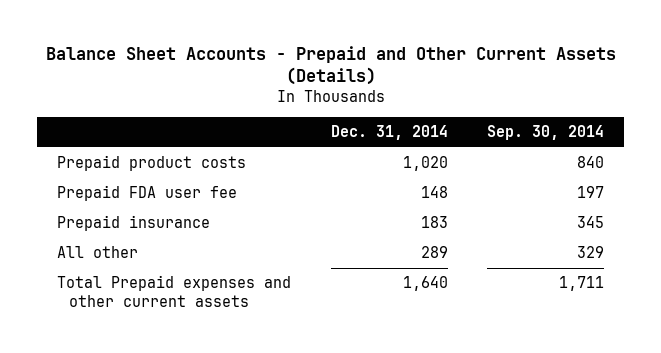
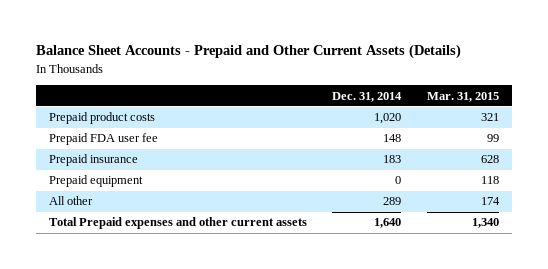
[487,125,605,141] Sep. 30, 2014 -> none
none -> [427,91,500,102] Mar. 31, 2015
none -> [48,175,143,188] Prepaid equipment

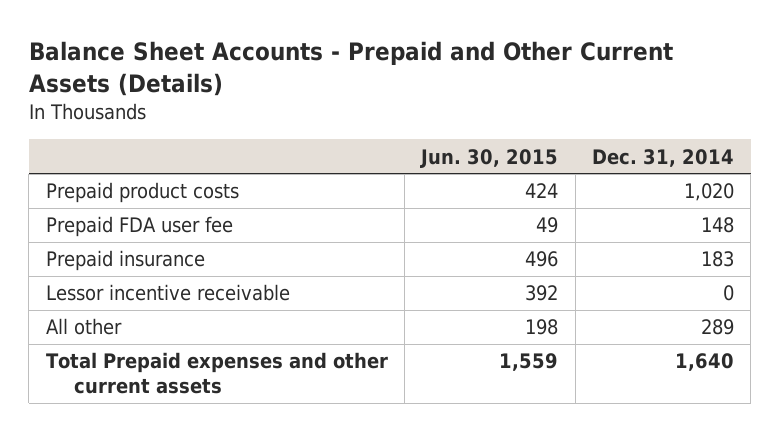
[427,91,500,102] Mar. 31, 2015 -> none
none -> [420,148,559,168] Jun. 30, 2015
[48,175,143,188] Prepaid equipment -> none
none -> [45,284,290,302] Lessor incentive receivable

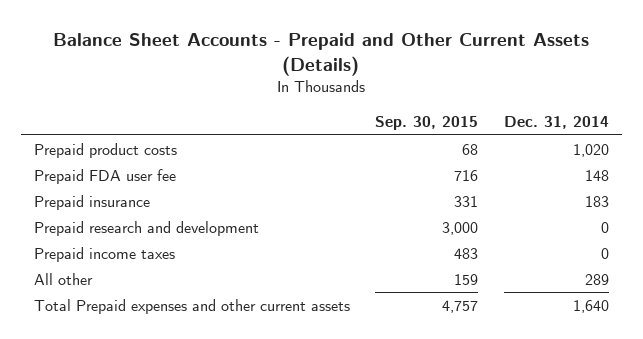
[420,148,559,168] Jun. 30, 2015 -> none
none -> [375,116,479,131] Sep. 30, 2015
[45,284,290,302] Lessor incentive receivable -> none
none -> [33,220,259,236] Prepaid research and development
none -> [33,246,175,262] Prepaid income taxes

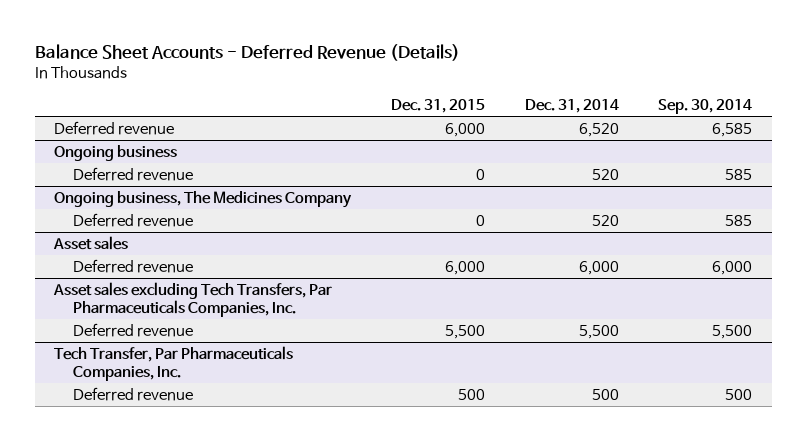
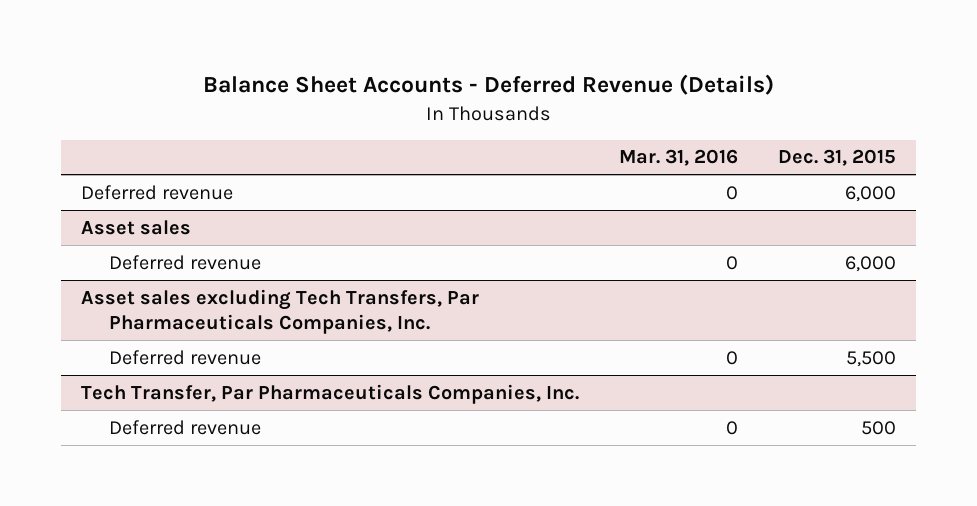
[524,98,619,113] Dec. 31, 2014 -> none
[658,98,753,114] Sep. 30, 2014 -> none
none -> [619,149,739,167] Mar. 31, 2016
[54,144,178,161] Ongoing business -> none
[72,166,193,181] Deferred revenue -> none
[54,190,353,208] Ongoing business, The Medicines Company -> none
[72,212,193,227] Deferred revenue -> none

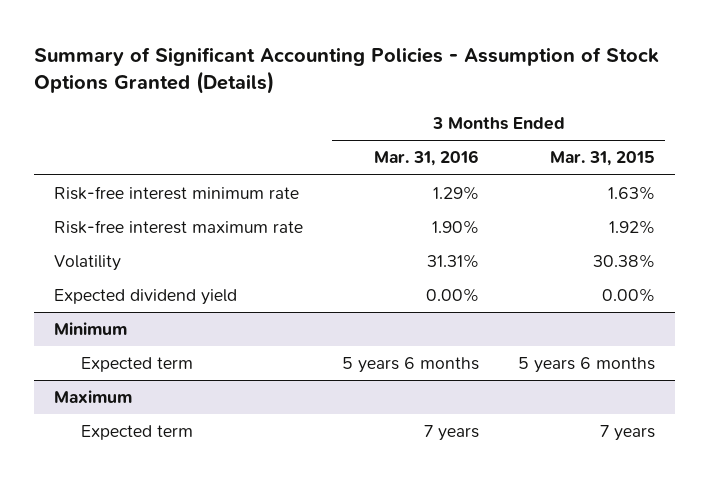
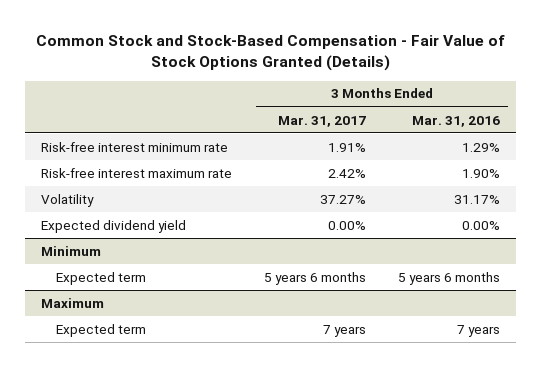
[34,46,660,94] Summary of Significant Accounting Policies - Assumption of Stock Options Granted (Details) -> [35,34,505,71] Common Stock and Stock-Based Compensation - Fair Value of Stock Options Granted (Details)
[550,151,656,167] Mar. 31, 2015 -> none
none -> [278,115,367,127] Mar. 31, 2017
[427,254,480,269] 31.31% -> [454,194,501,204] 31.17%

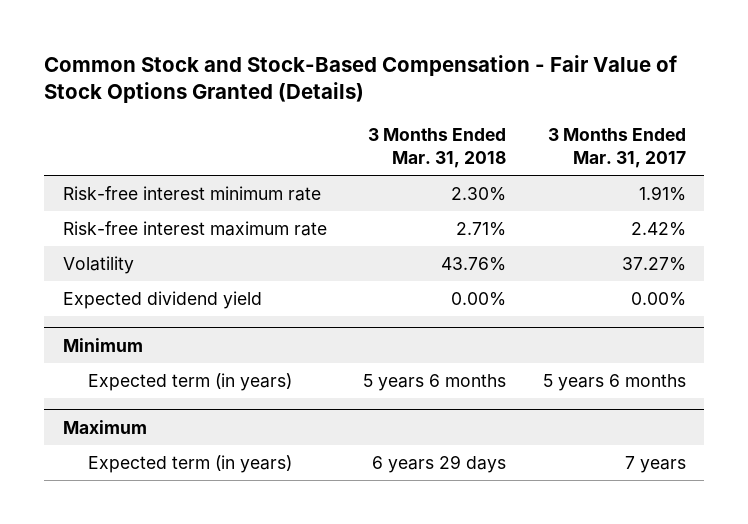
[412,115,501,127] Mar. 31, 2016 -> none
none -> [368,128,507,169] 3 Months Ended Mar. 31, 2018
[55,271,146,285] Expected term -> [87,373,292,392] Expected term (in years)
[55,323,146,337] Expected term -> [87,455,292,474] Expected term (in years)

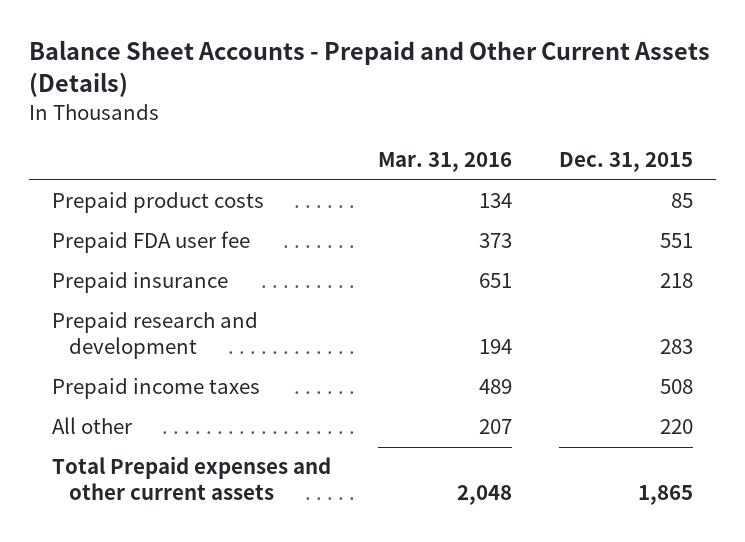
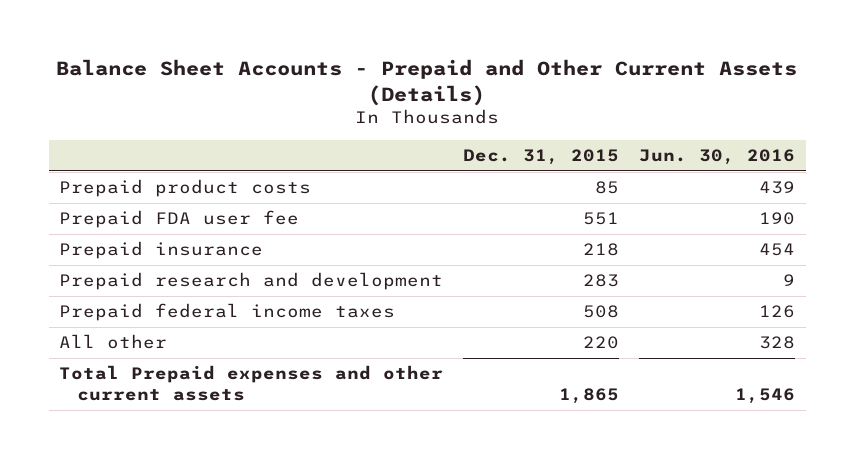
[377,152,512,173] Mar. 31, 2016 -> none
none -> [639,149,796,166] Jun. 30, 2016
[52,378,261,400] Prepaid income taxes -> [58,303,395,322] Prepaid federal income taxes

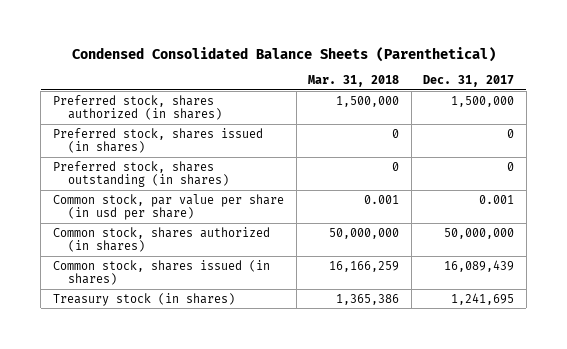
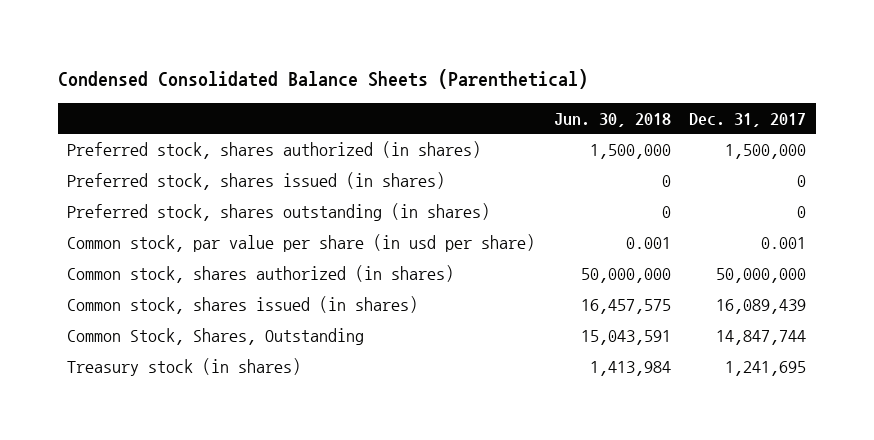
[308,75,400,88] Mar. 31, 2018 -> none
none -> [553,112,671,127] Jun. 30, 2018
none -> [67,327,365,345] Common Stock, Shares, Outstanding

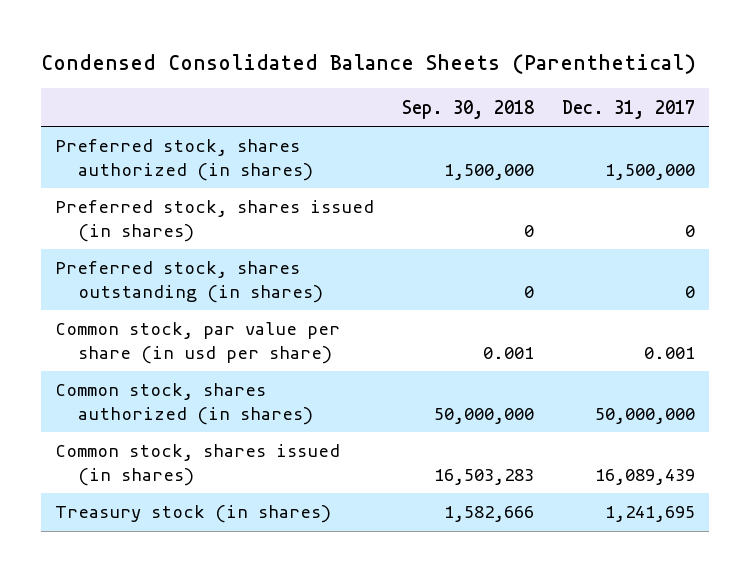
[553,112,671,127] Jun. 30, 2018 -> none
none -> [402,99,535,119] Sep. 30, 2018
[67,327,365,345] Common Stock, Shares, Outstanding -> none

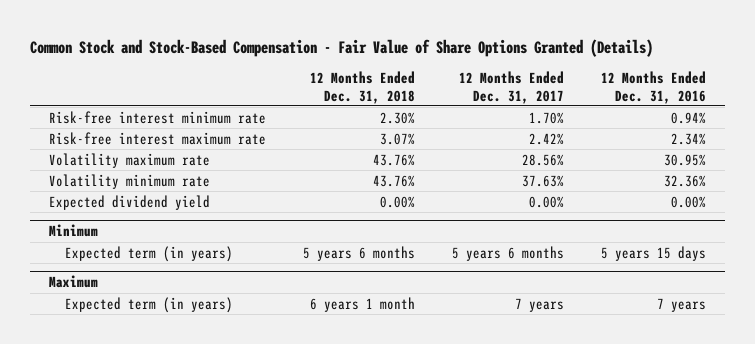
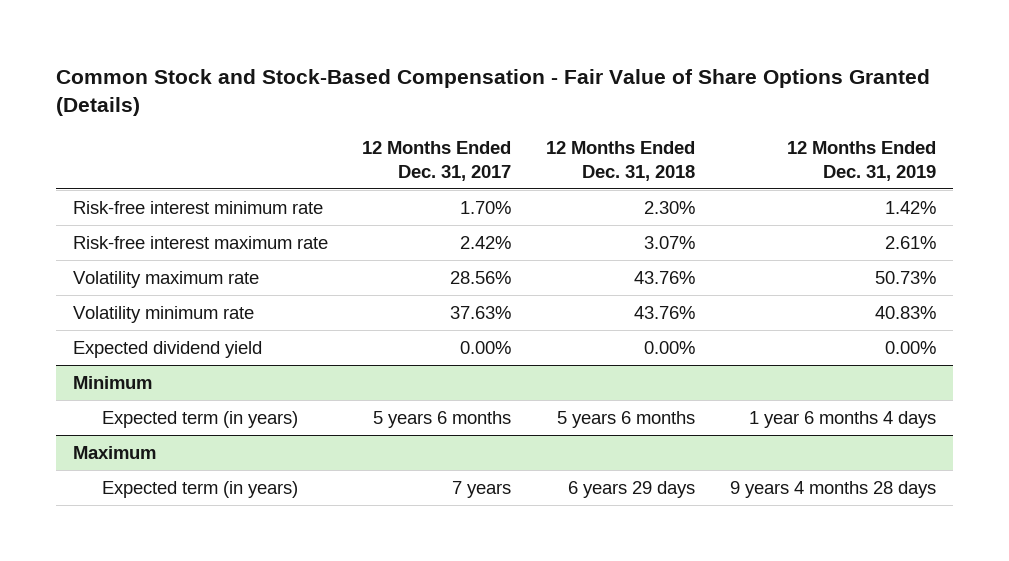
[601,71,707,104] 12 Months Ended Dec. 31, 2016 -> none
none -> [786,141,936,181] 12 Months Ended Dec. 31, 2019
[309,296,415,312] 6 years 1 month -> [568,480,696,498] 6 years 29 days

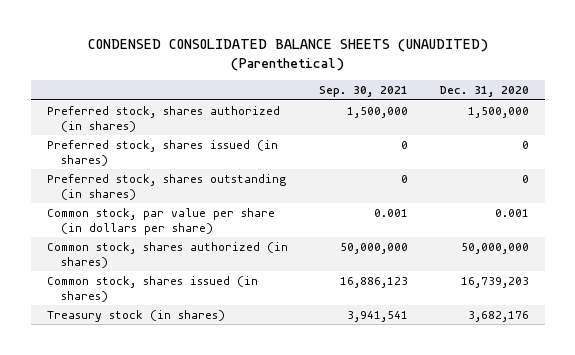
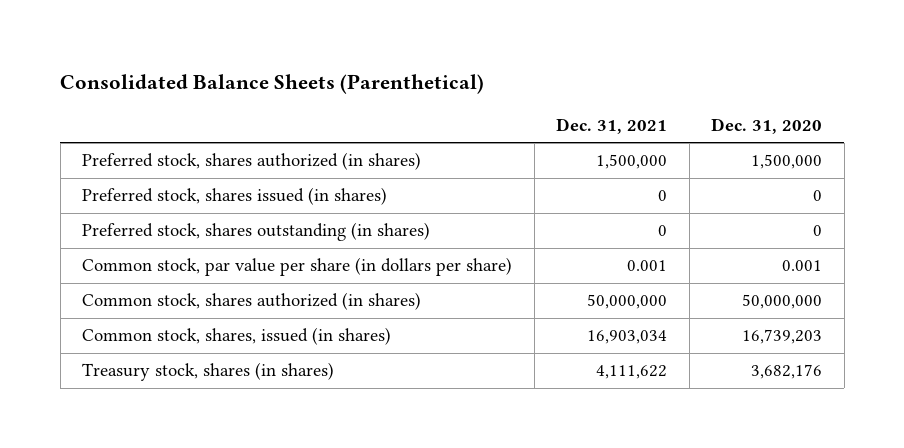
[87,39,488,72] CONDENSED CONSOLIDATED BALANCE SHEETS (UNAUDITED) (Parenthetical) -> [60,73,485,94] Consolidated Balance Sheets (Parenthetical)
[319,86,409,98] Sep. 30, 2021 -> none
none -> [556,117,668,134] Dec. 31, 2021
[46,275,258,302] Common stock, shares issued (in shares) -> [82,327,392,346] Common stock, shares, issued (in shares)
[46,309,225,322] Treasury stock (in shares) -> [82,362,335,382] Treasury stock, shares (in shares)

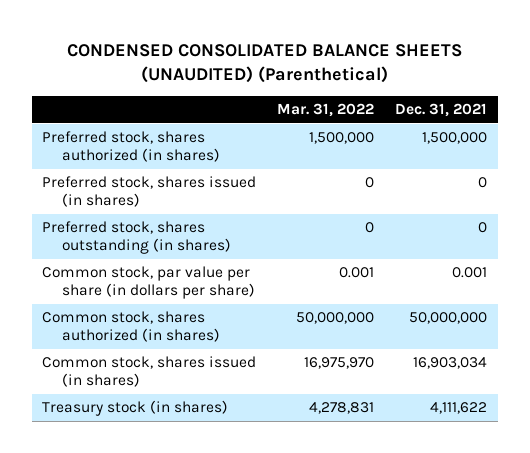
[60,73,485,94] Consolidated Balance Sheets (Parenthetical) -> [66,43,462,84] CONDENSED CONSOLIDATED BALANCE SHEETS (UNAUDITED) (Parenthetical)
[711,117,823,134] Dec. 31, 2020 -> none
none -> [277,103,375,118] Mar. 31, 2022
[82,327,392,346] Common stock, shares, issued (in shares) -> [42,356,257,388] Common stock, shares issued (in shares)
[82,362,335,382] Treasury stock, shares (in shares) -> [42,400,229,417] Treasury stock (in shares)

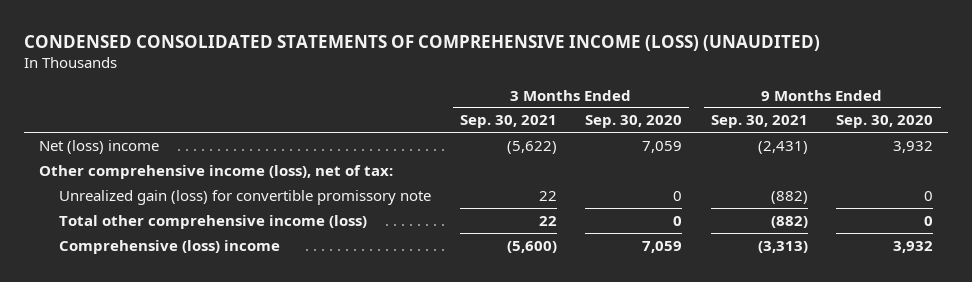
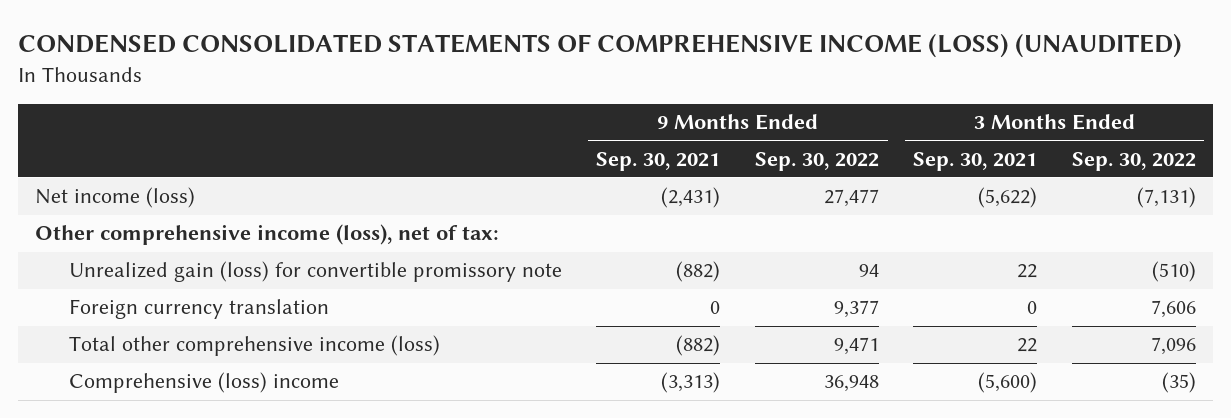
[585,115,683,129] Sep. 30, 2020 -> none
[836,115,934,129] Sep. 30, 2020 -> none
none -> [754,151,879,171] Sep. 30, 2022
none -> [1071,151,1196,171] Sep. 30, 2022
[38,139,159,154] Net (loss) income -> [35,187,196,209] Net income (loss)
none -> [69,299,330,320] Foreign currency translation

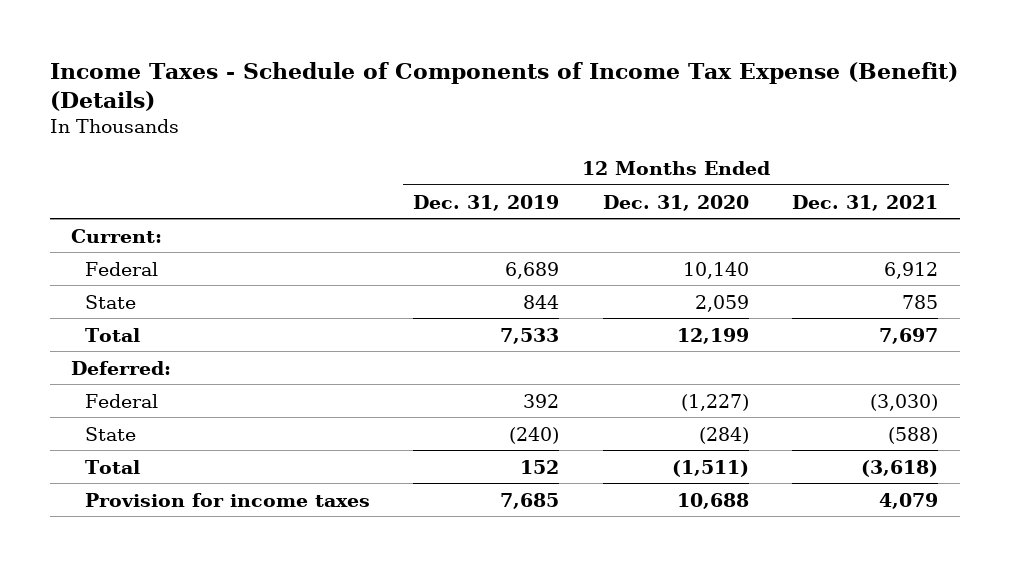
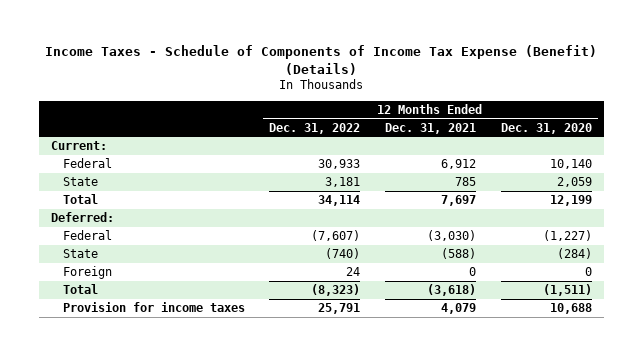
[413,194,560,211] Dec. 31, 2019 -> none
none -> [269,122,361,134] Dec. 31, 2022
none -> [62,266,112,280] Foreign

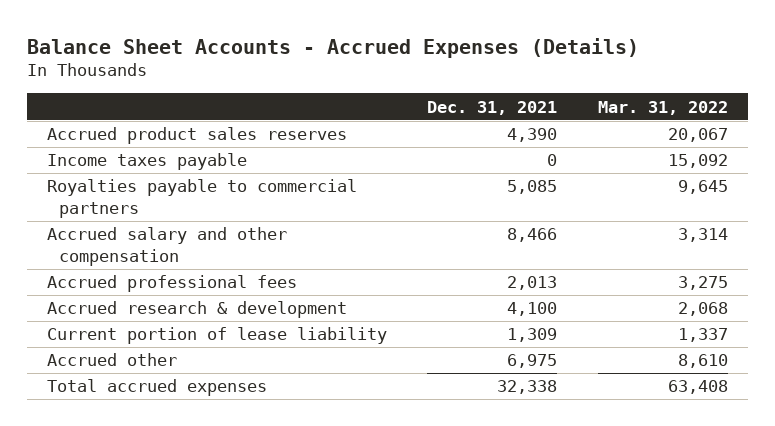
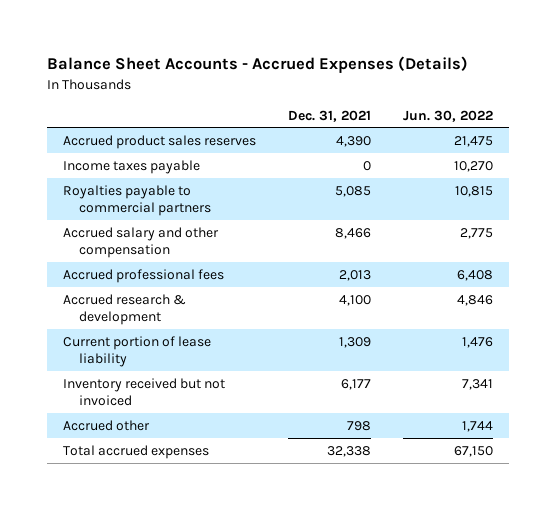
[597,100,728,115] Mar. 31, 2022 -> none
none -> [402,109,493,122] Jun. 30, 2022
none -> [63,377,226,406] Inventory received but not invoiced
[507,354,558,369] 6,975 -> [346,420,371,431] 798

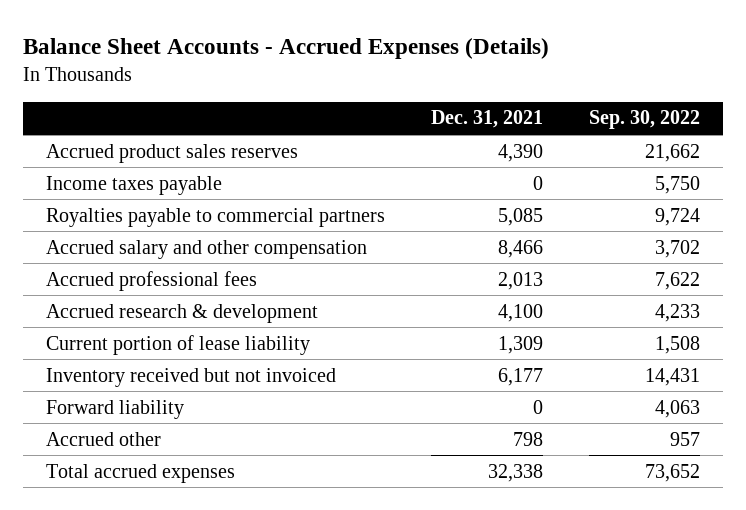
[402,109,493,122] Jun. 30, 2022 -> none
none -> [589,110,701,130] Sep. 30, 2022
none -> [46,399,185,419] Forward liability

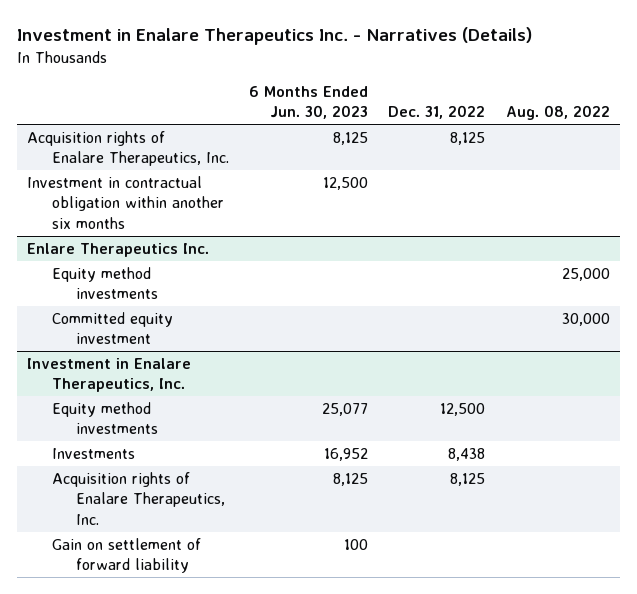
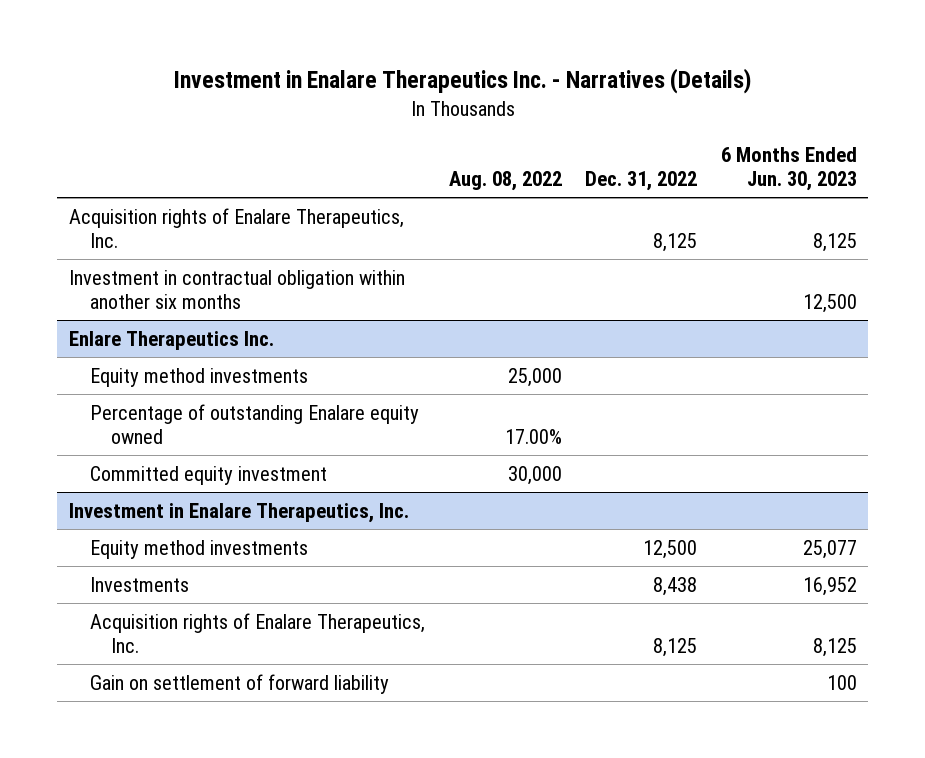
none -> [89,403,419,444] Percentage of outstanding Enalare equity owned

